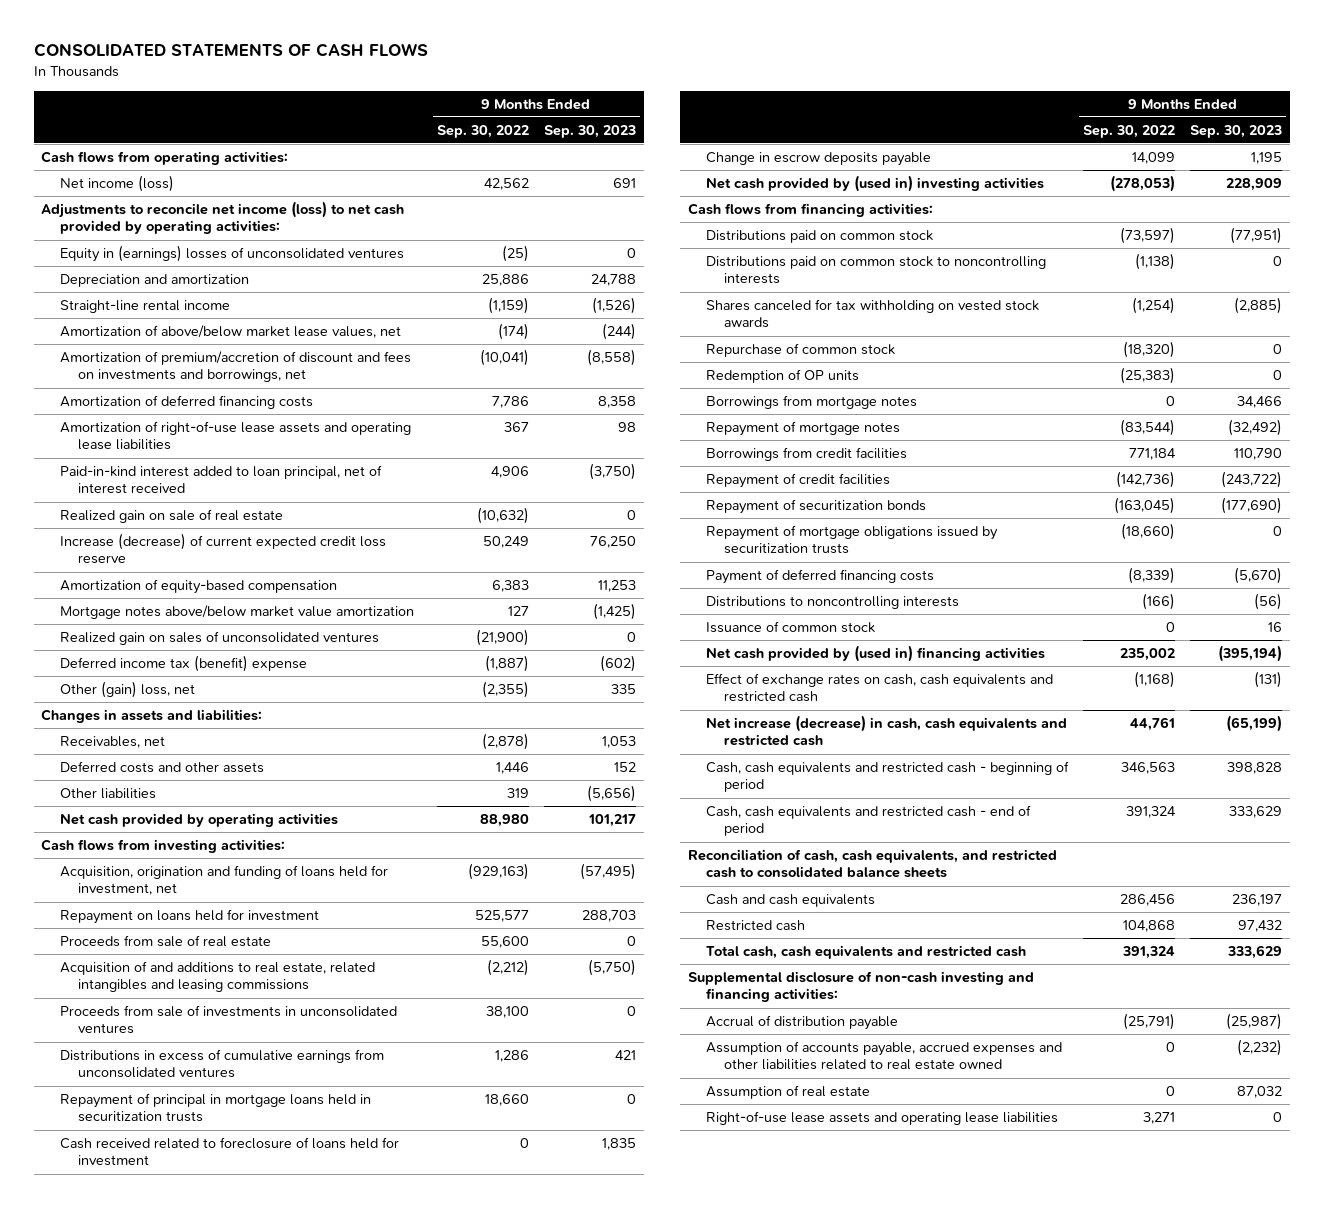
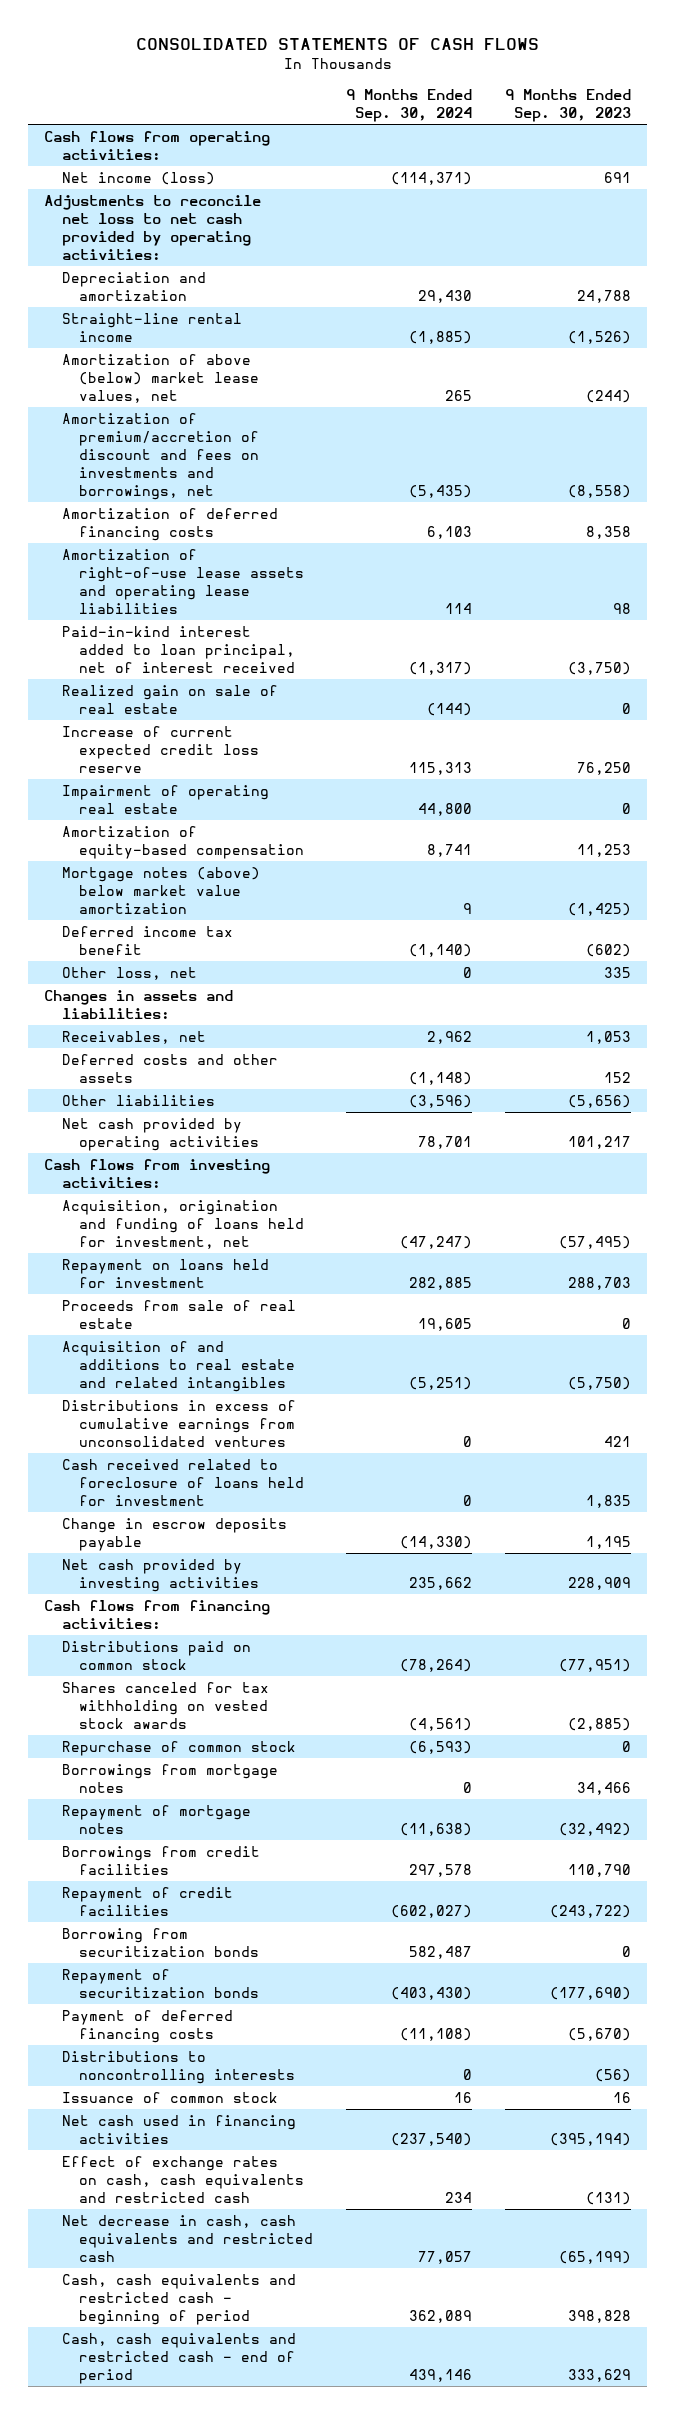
[436,124,529,138] Sep. 30, 2022 -> none
none -> [345,88,472,122] 9 Months Ended Sep. 30, 2024
[59,244,404,262] Equity in (earnings) losses of unconsolidated ventures -> none
[41,200,405,235] Adjustments to reconcile net income (loss) to net cash provided by operating activities: -> [44,195,262,261] Adjustments to reconcile net loss to net cash provided by operating activities:
[59,324,401,338] Amortization of above/below market lease values, net -> [61,354,259,404] Amortization of above (below) market lease values, net
[59,532,386,565] Increase (decrease) of current expected credit loss reserve -> [61,726,259,774] Increase of current expected credit loss reserve
none -> [61,785,269,815] Impairment of operating real estate
[59,630,379,645] Realized gain on sales of unconsolidated ventures -> none
[59,604,414,619] Mortgage notes above/below market value amortization -> [61,867,260,915] Mortgage notes (above) below market value amortization
[59,654,307,672] Deferred income tax (benefit) expense -> [61,926,233,956] Deferred income tax benefit
[59,680,195,698] Other (gain) loss, net -> [61,967,197,981] Other loss, net
[59,1004,397,1035] Proceeds from sale of investments in unconsolidated ventures -> none
[59,960,375,993] Acquisition of and additions to real estate, related intangibles and leasing commissions -> [61,1341,295,1393] Acquisition of and additions to real estate and related intangibles
[59,1092,371,1123] Repayment of principal in mortgage loans held in securitization trusts -> none
[705,174,1044,192] Net cash provided by (used in) investing activities -> [61,1559,259,1593] Net cash provided by investing activities
[705,255,1046,285] Distributions paid on common stock to noncontrolling interests -> none
[705,368,859,383] Redemption of OP units -> none
none -> [61,1928,259,1958] Borrowing from securitization bonds
[705,524,998,555] Repayment of mortgage obligations issued by securitization trusts -> none
[705,644,1045,662] Net cash provided by (used in) financing activities -> [61,2115,296,2145] Net cash used in financing activities
[705,714,1067,747] Net increase (decrease) in cash, cash equivalents and restricted cash -> [61,2215,313,2263] Net decrease in cash, cash equivalents and restricted cash
[687,848,1057,879] Reconciliation of cash, cash equivalents, and restricted cash to consolidated balance sheets -> none
[705,893,875,907] Cash and cash equivalents -> none
[705,919,805,931] Restricted cash -> none
[705,944,1026,959] Total cash, cash equivalents and restricted cash -> none
[687,970,1034,1003] Supplemental disclosure of non-cash investing and financing activities: -> none
[705,1014,898,1030] Accrual of distribution payable -> none
[705,1040,1062,1071] Assumption of accounts payable, accrued expenses and other liabilities related to real estate owned -> none
[705,1084,870,1099] Assumption of real estate -> none
[705,1110,1058,1125] Right-of-use lease assets and operating lease liabilities -> none

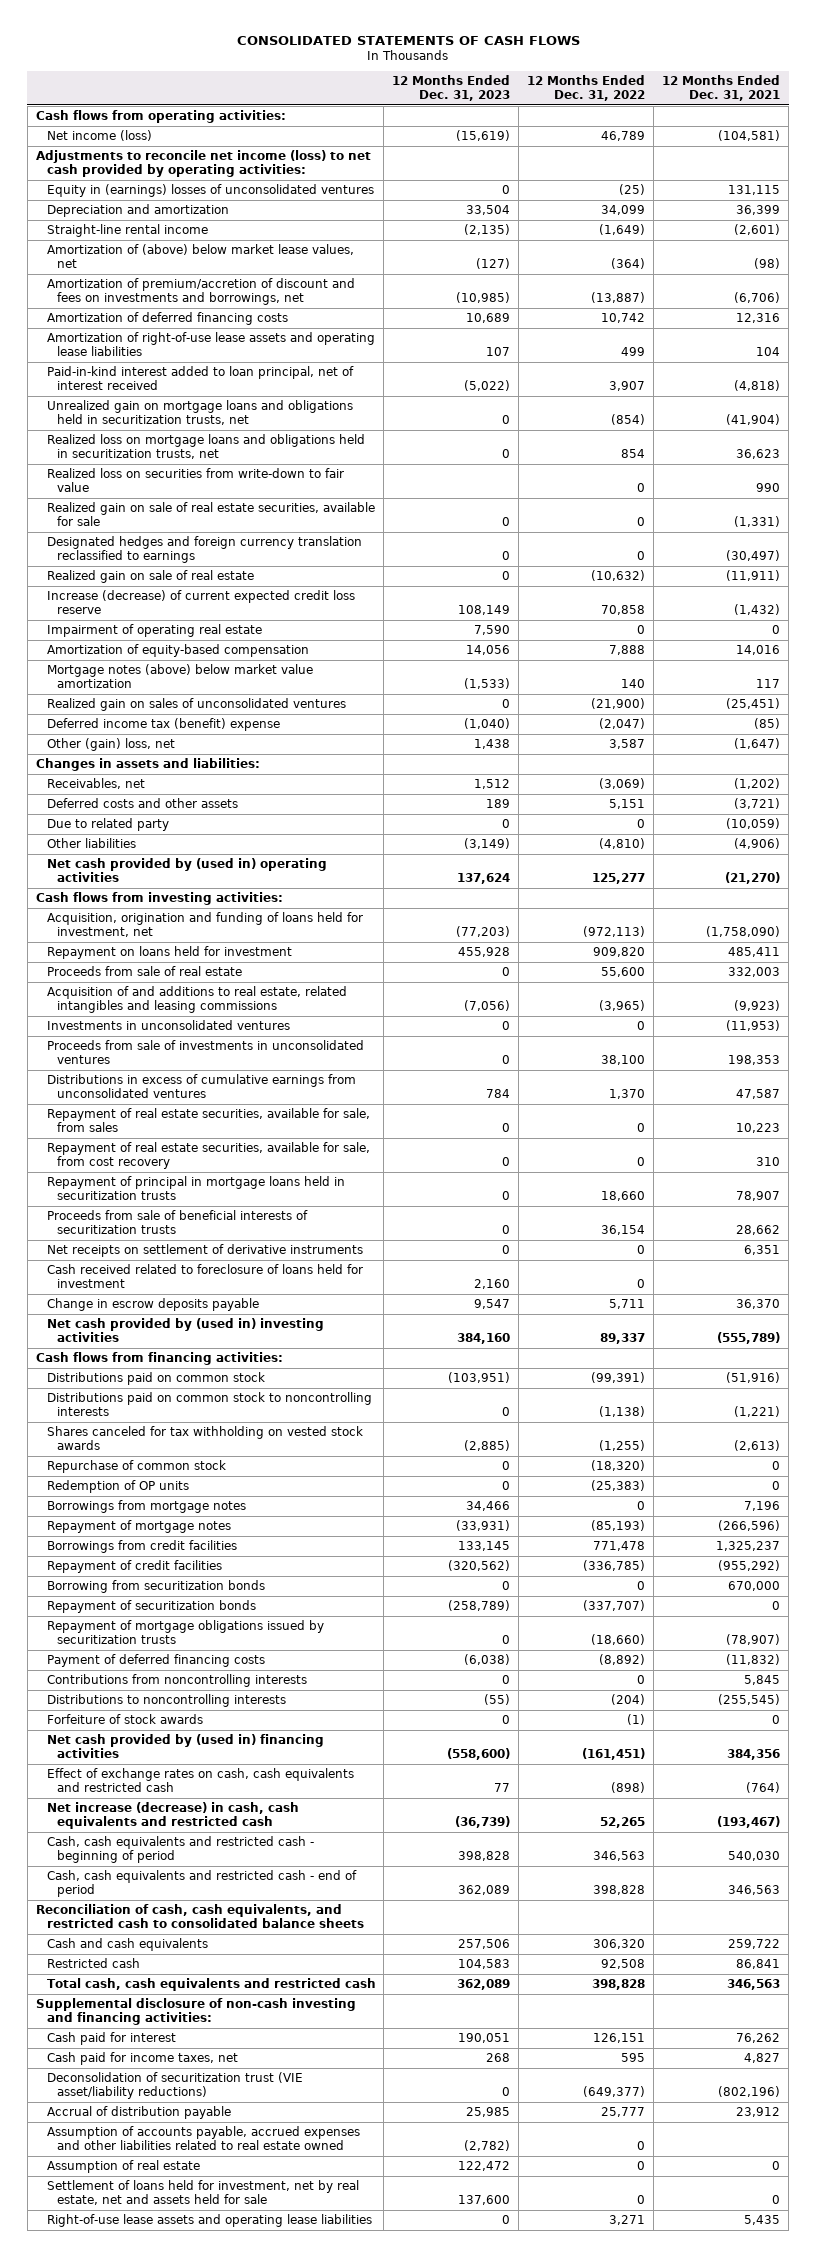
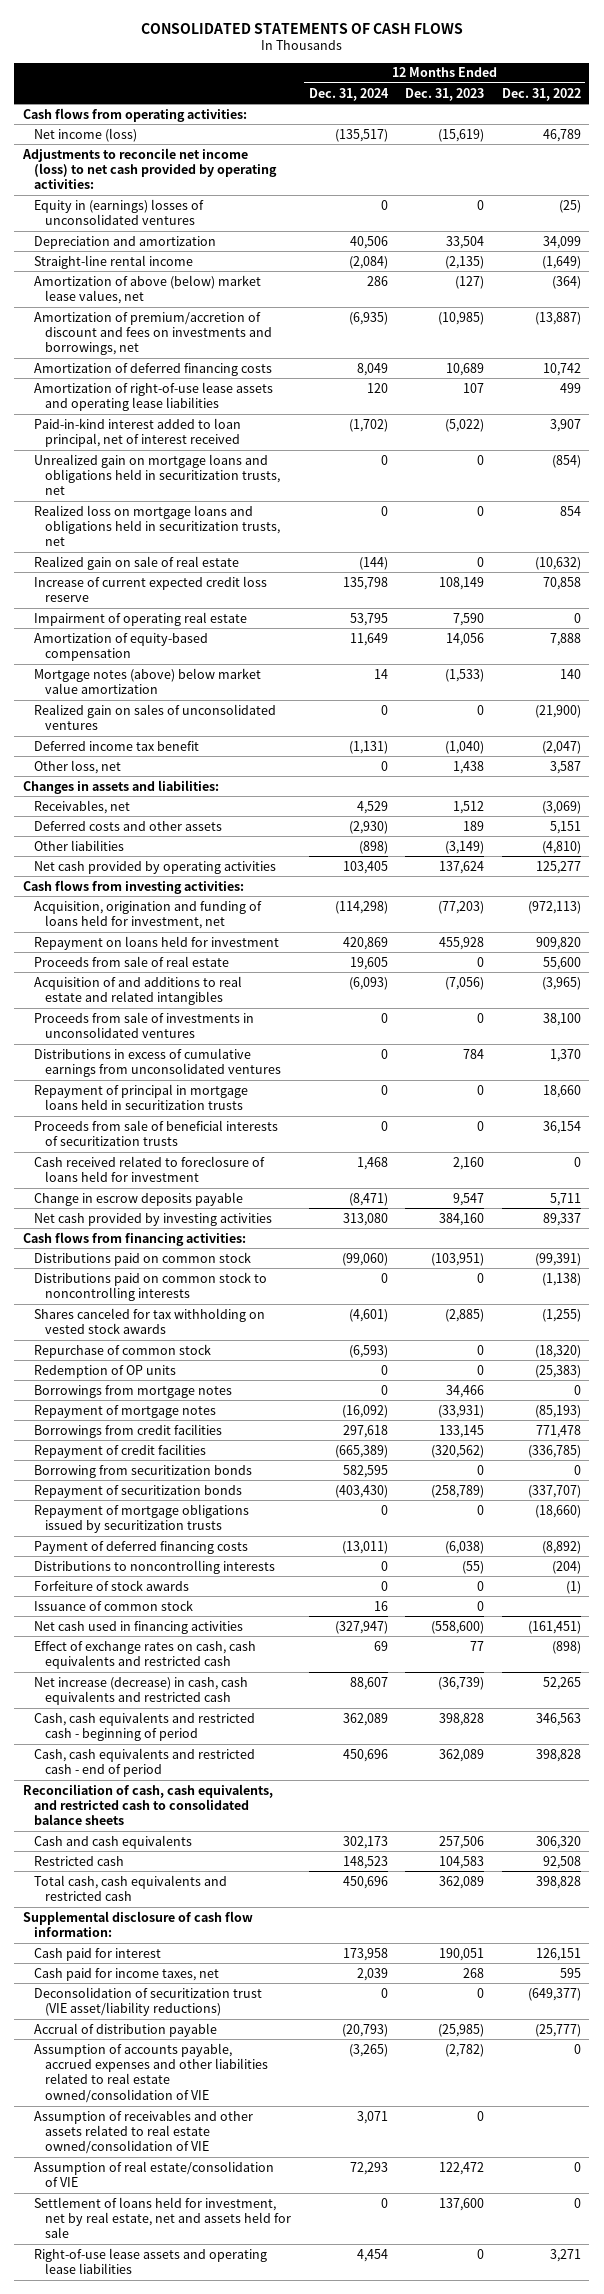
[662,75,781,102] 12 Months Ended Dec. 31, 2021 -> none
none -> [308,87,389,101] Dec. 31, 2024
[46,243,354,269] Amortization of (above) below market lease values, net -> [34,274,262,305] Amortization of above (below) market lease values, net
[46,467,344,493] Realized loss on securities from write-down to fair value -> none
[46,501,375,527] Realized gain on sale of real estate securities, available for sale -> none
[46,535,362,564] Designated hedges and foreign currency translation reclassified to earnings -> none
[46,589,355,615] Increase (decrease) of current expected credit loss reserve -> [34,575,268,603] Increase of current expected credit loss reserve
[46,717,280,731] Deferred income tax (benefit) expense -> [34,740,200,751] Deferred income tax benefit
[46,737,175,751] Other (gain) loss, net -> [34,759,122,774] Other loss, net
[46,817,169,831] Due to related party -> none
[46,857,327,883] Net cash provided by (used in) operating activities -> [34,860,277,874] Net cash provided by operating activities
[46,1019,290,1030] Investments in unconsolidated ventures -> none
[46,985,347,1014] Acquisition of and additions to real estate, related intangibles and leasing commissions -> [34,975,243,1006] Acquisition of and additions to real estate and related intangibles
[46,1107,370,1133] Repayment of real estate securities, available for sale, from sales -> none
[46,1141,370,1170] Repayment of real estate securities, available for sale, from cost recovery -> none
[46,1243,363,1257] Net receipts on settlement of derivative instruments -> none
[46,1317,324,1343] Net cash provided by (used in) investing activities -> [34,1212,273,1226] Net cash provided by investing activities
[46,1673,307,1687] Contributions from noncontrolling interests -> none
none -> [34,1599,194,1611] Issuance of common stock
[46,1733,324,1759] Net cash provided by (used in) financing activities -> [34,1620,244,1634] Net cash used in financing activities
[35,1997,356,2026] Supplemental disclosure of non-cash investing and financing activities: -> [23,1910,254,1938] Supplemental disclosure of cash flow information:
[466,2106,511,2117] 25,985 -> [438,2023,485,2037] (25,985)
[601,2106,646,2117] 25,777 -> [534,2023,581,2037] (25,777)
[46,2125,360,2151] Assumption of accounts payable, accrued expenses and other liabilities related to real estate owned -> [34,2042,269,2103] Assumption of accounts payable, accrued expenses and other liabilities related to real estate owned/consolidation of VIE
none -> [34,2109,254,2155] Assumption of receivables and other assets related to real estate owned/consolidation of VIE
[46,2159,200,2173] Assumption of real estate -> [34,2160,275,2188] Assumption of real estate/consolidation of VIE

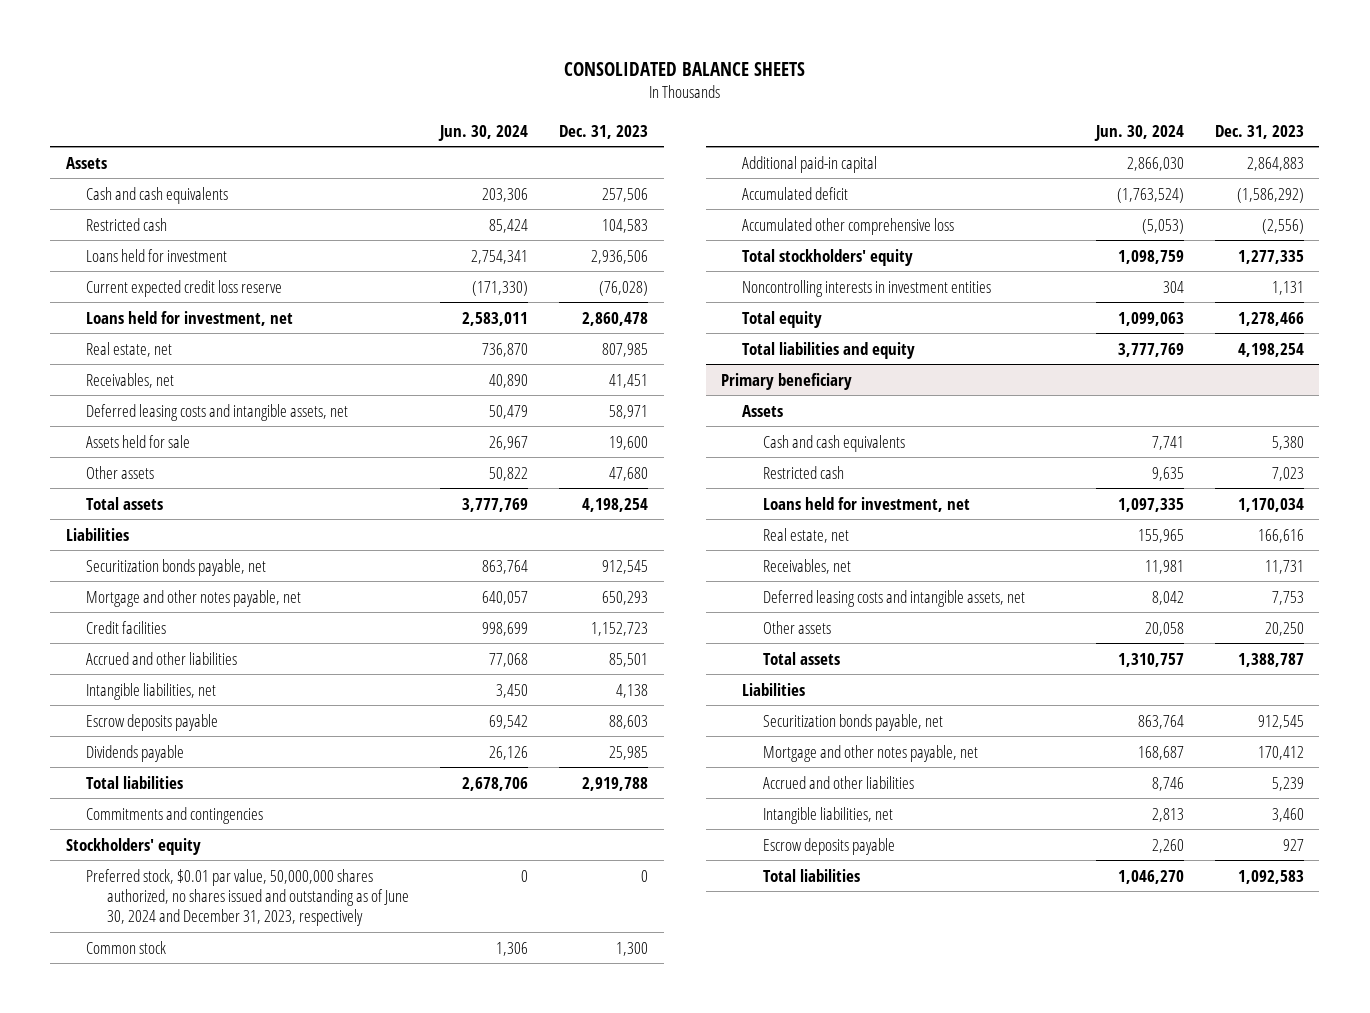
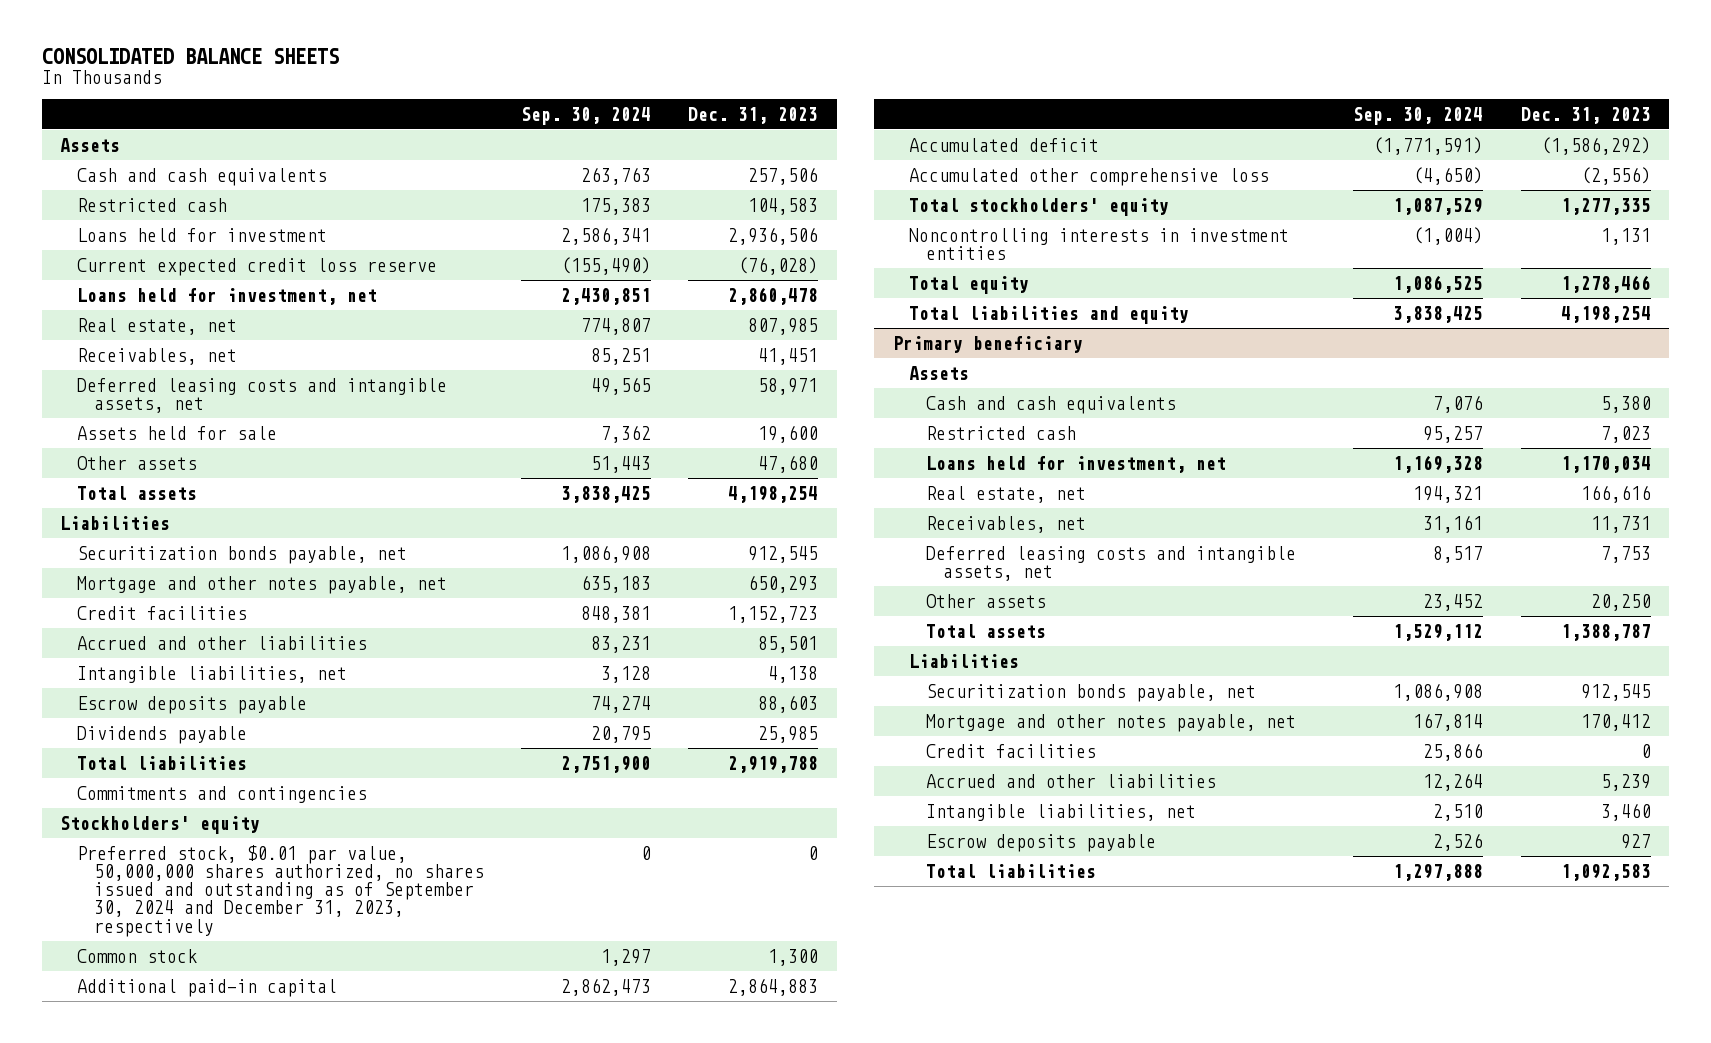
[438,124,529,141] Jun. 30, 2024 -> none
none -> [521,106,652,125] Sep. 30, 2024
[86,868,410,926] Preferred stock, $0.01 par value, 50,000,000 shares authorized, no shares issued and outstanding as of June 30, 2024 and December 31, 2023, respectively -> [76,844,484,937] Preferred stock, $0.01 par value, 50,000,000 shares authorized, no shares issued and outstanding as of September 30, 2024 and December 31, 2023, respectively
none -> [925,743,1096,758] Credit facilities

